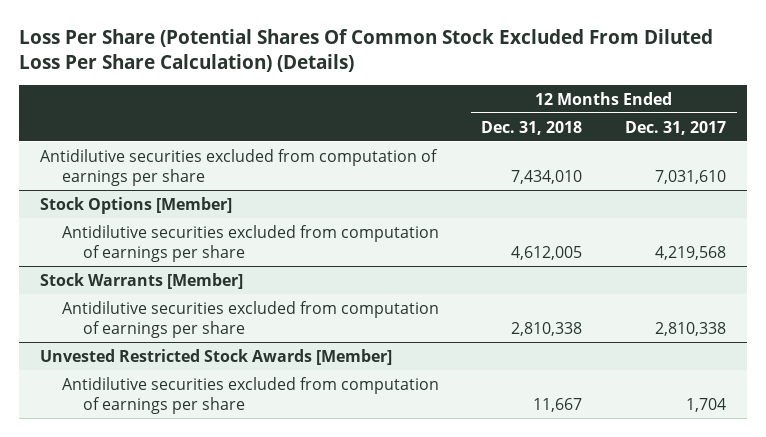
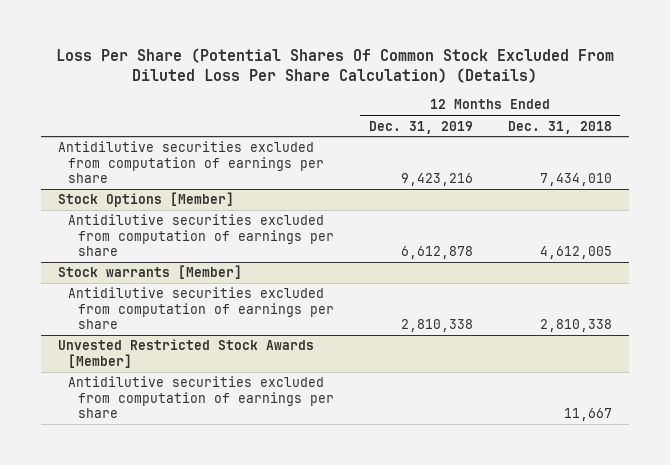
[625,120,727,135] Dec. 31, 2017 -> none
none -> [368,120,473,134] Dec. 31, 2019
[40,272,244,289] Stock Warrants [Member] -> [58,265,243,280] Stock warrants [Member]

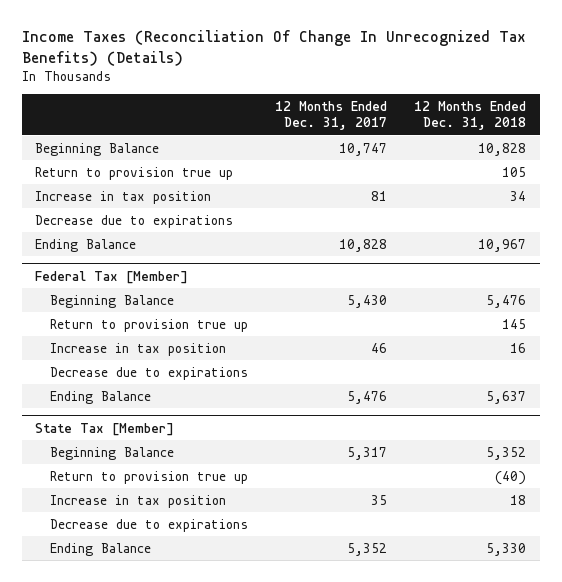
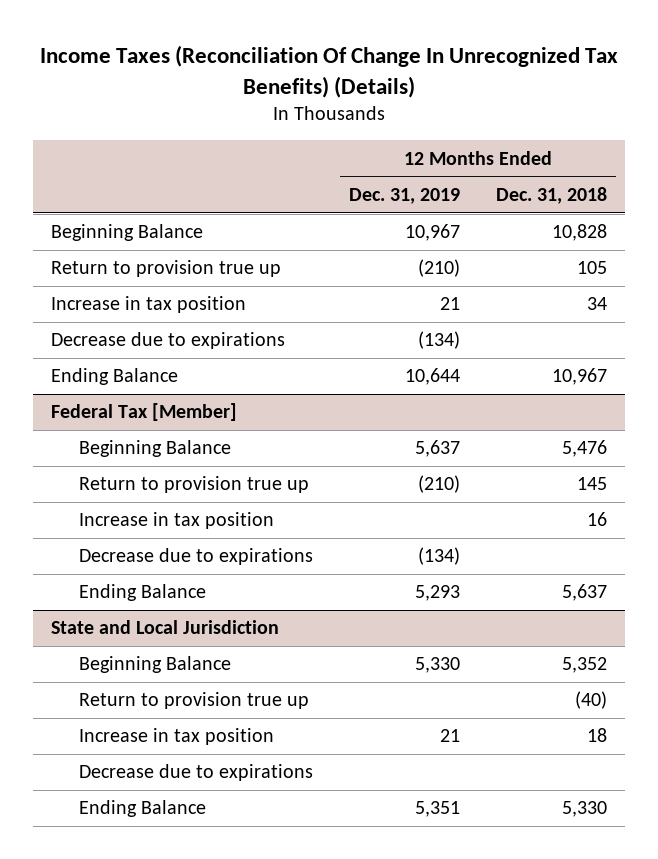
[275,101,388,131] 12 Months Ended Dec. 31, 2017 -> none
none -> [348,187,460,204] Dec. 31, 2019
[35,422,175,436] State Tax [Member] -> [50,620,279,635] State and Local Jurisdiction

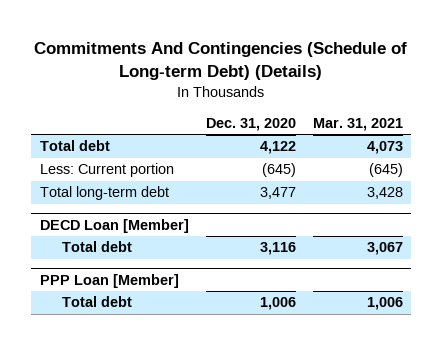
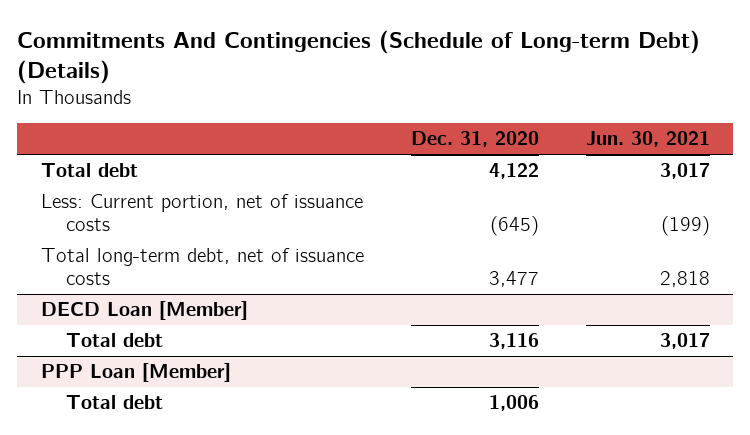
[312,118,403,132] Mar. 31, 2021 -> none
none -> [585,131,710,148] Jun. 30, 2021
[39,163,174,178] Less: Current portion -> [40,194,363,232] Less: Current portion, net of issuance costs
[39,186,169,201] Total long-term debt -> [40,248,364,286] Total long-term debt, net of issuance costs

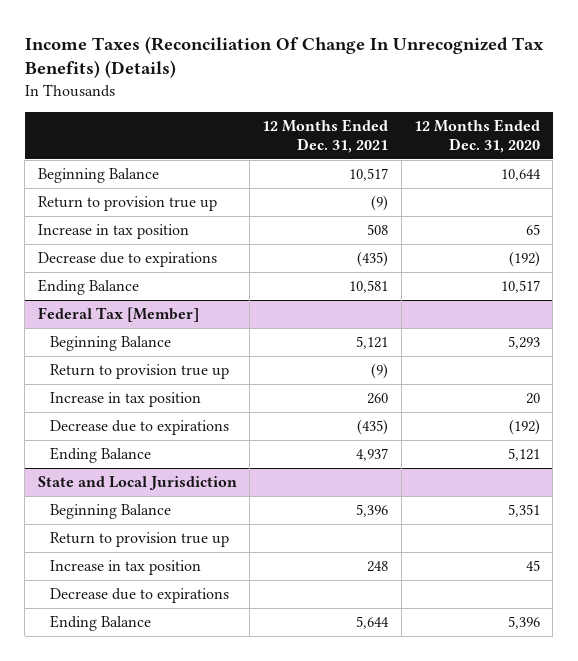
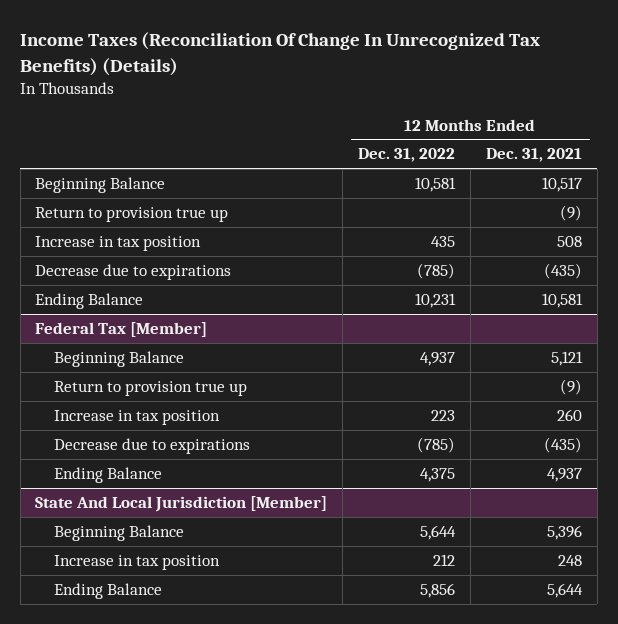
[413,119,540,153] 12 Months Ended Dec. 31, 2020 -> none
none -> [358,148,456,163] Dec. 31, 2022
[37,476,237,491] State and Local Jurisdiction -> [35,495,328,512] State And Local Jurisdiction [Member]
[49,532,229,548] Return to provision true up -> none
[49,588,229,604] Decrease due to expirations -> none

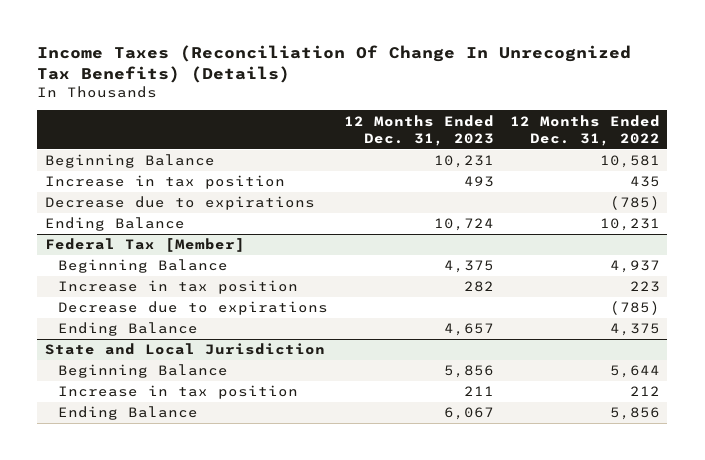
[486,148,583,163] Dec. 31, 2021 -> none
none -> [343,114,494,146] 12 Months Ended Dec. 31, 2023
[35,206,229,222] Return to provision true up -> none
[53,380,247,396] Return to provision true up -> none
[35,495,328,512] State And Local Jurisdiction [Member] -> [44,343,325,356] State and Local Jurisdiction

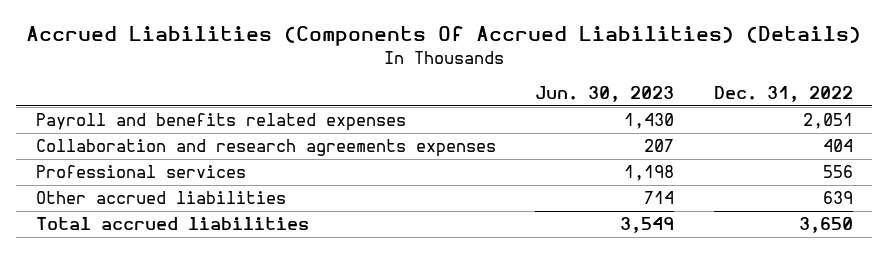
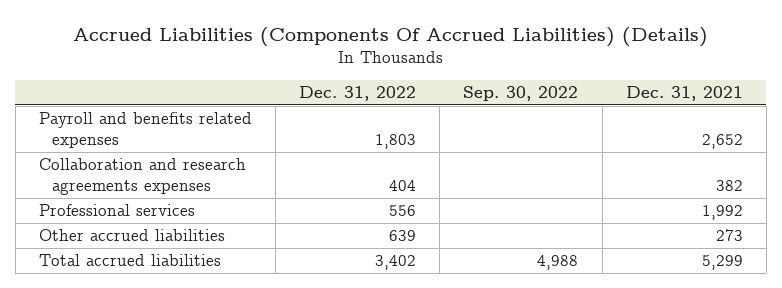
[535,86,675,103] Jun. 30, 2023 -> none
none -> [463,85,579,101] Sep. 30, 2022
none -> [625,85,743,101] Dec. 31, 2021
[802,113,853,130] 2,051 -> [375,134,417,150] 1,803
[798,217,853,234] 3,650 -> [375,255,417,271] 3,402

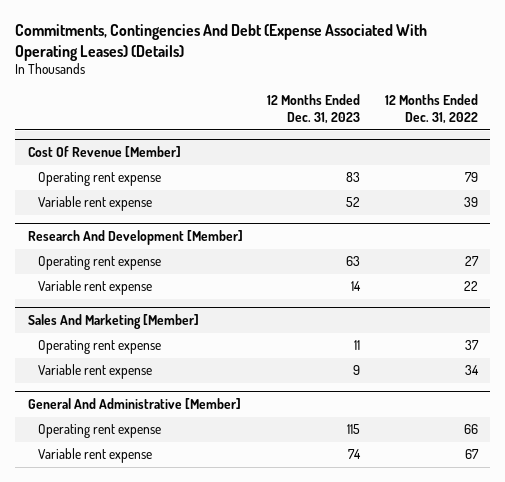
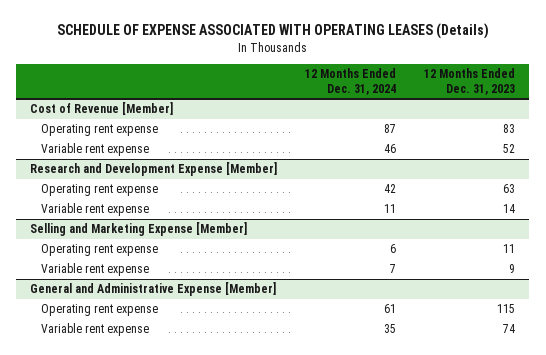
[15,23,428,61] Commitments, Contingencies And Debt (Expense Associated With Operating Leases) (Details) -> [56,23,489,40] SCHEDULE OF EXPENSE ASSOCIATED WITH OPERATING LEASES (Details)
[384,94,478,124] 12 Months Ended Dec. 31, 2022 -> none
none -> [305,67,397,95] 12 Months Ended Dec. 31, 2024
[27,145,181,157] Cost Of Revenue [Member] -> [30,102,174,116] Cost of Revenue [Member]
[27,229,243,245] Research And Development [Member] -> [30,162,278,177] Research and Development Expense [Member]
[27,313,199,329] Sales And Marketing [Member] -> [30,222,248,237] Selling and Marketing Expense [Member]
[27,397,241,409] General And Administrative [Member] -> [30,282,277,297] General and Administrative Expense [Member]

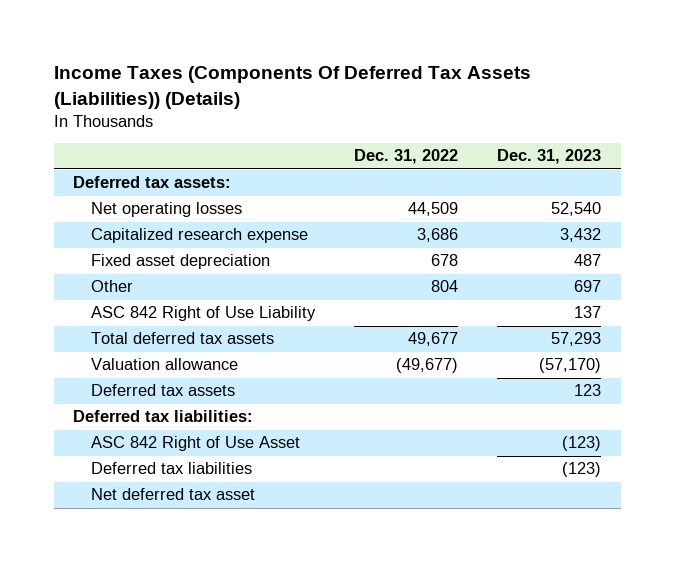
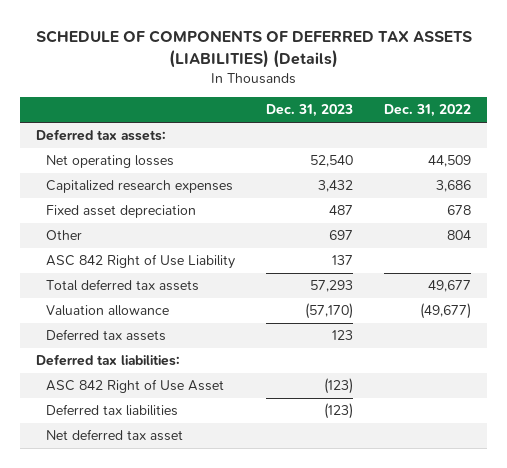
[53,66,531,109] Income Taxes (Components Of Deferred Tax Assets (Liabilities)) (Details) -> [35,30,472,68] SCHEDULE OF COMPONENTS OF DEFERRED TAX ASSETS (LIABILITIES) (Details)
[90,228,308,244] Capitalized research expense -> [45,180,233,194] Capitalized research expenses

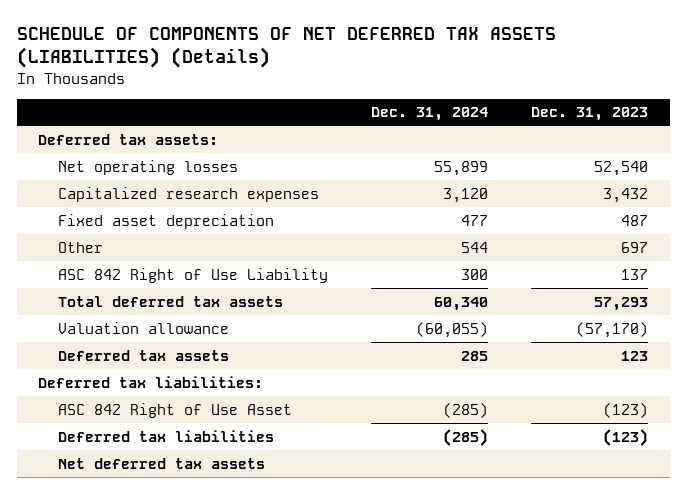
[35,30,472,68] SCHEDULE OF COMPONENTS OF DEFERRED TAX ASSETS (LIABILITIES) (Details) -> [16,27,556,69] SCHEDULE OF COMPONENTS OF NET DEFERRED TAX ASSETS (LIABILITIES) (Details)
[384,104,472,118] Dec. 31, 2022 -> none
none -> [370,107,488,122] Dec. 31, 2024
[45,429,183,442] Net deferred tax asset -> [57,457,265,469] Net deferred tax assets

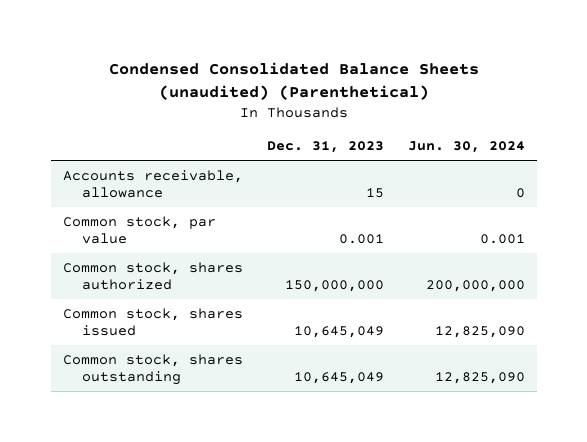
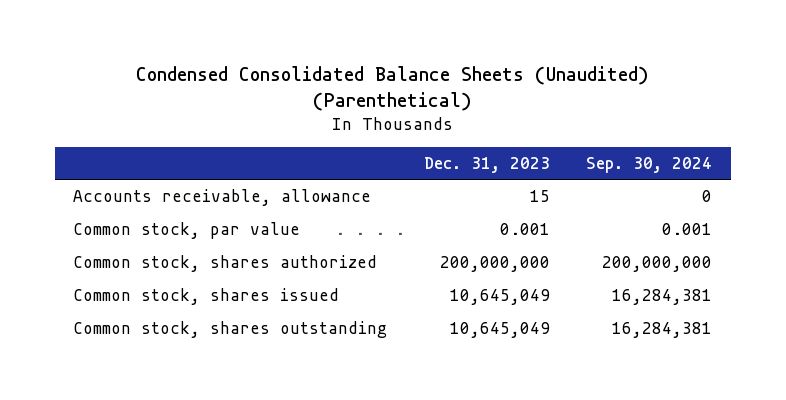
[108,61,479,100] Condensed Consolidated Balance Sheets (unaudited) (Parenthetical) -> [135,65,649,112] Condensed Consolidated Balance Sheets (Unaudited) (Parenthetical)
[407,141,525,154] Jun. 30, 2024 -> none
none -> [586,156,713,173] Sep. 30, 2024
[284,280,384,293] 150,000,000 -> [439,256,550,273] 200,000,000

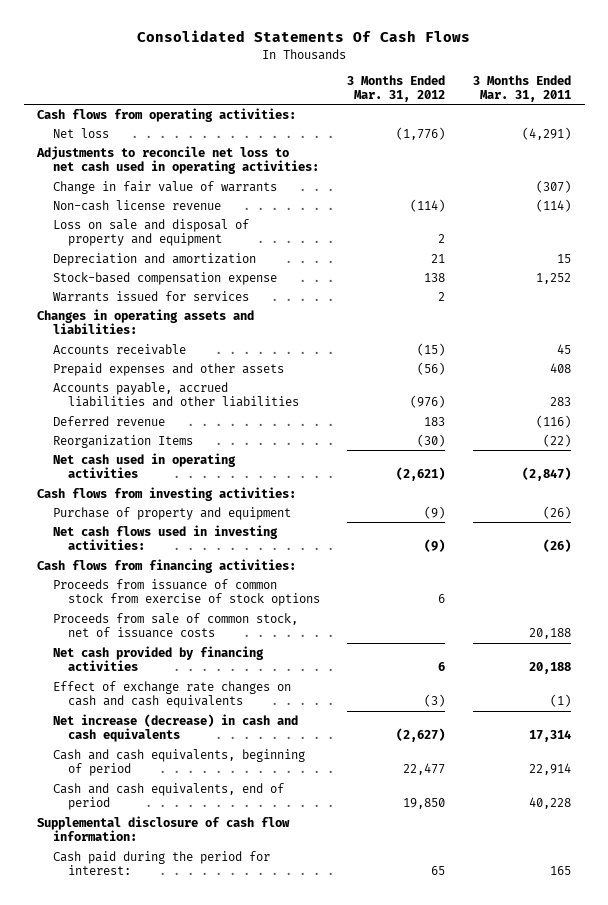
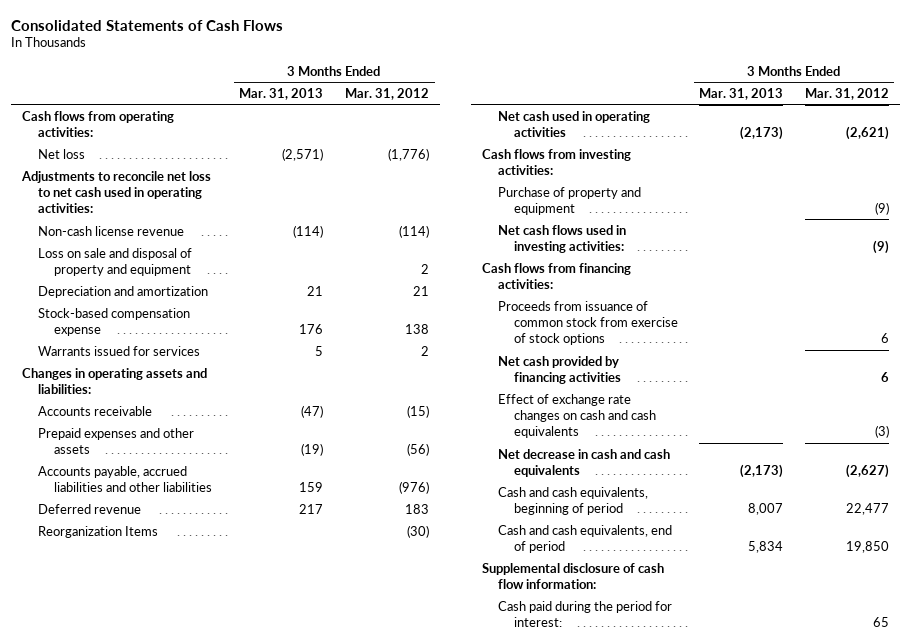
[137,30,471,43] Consolidated Statements Of Cash Flows -> [11,19,284,31] Consolidated Statements of Cash Flows
[472,74,571,102] 3 Months Ended Mar. 31, 2011 -> none
none -> [239,87,324,100] Mar. 31, 2013
[52,180,277,194] Change in fair value of warrants -> none
[52,612,298,639] Proceeds from sale of common stock, net of issuance costs -> none
[52,713,298,743] Net increase (decrease) in cash and cash equivalents -> [497,448,670,477] Net decrease in cash and cash equivalents

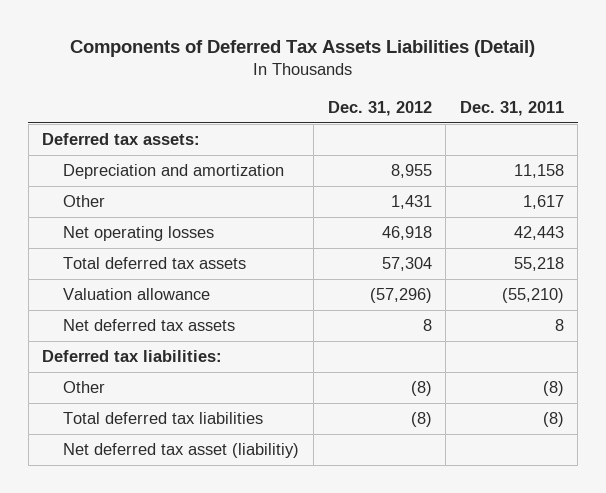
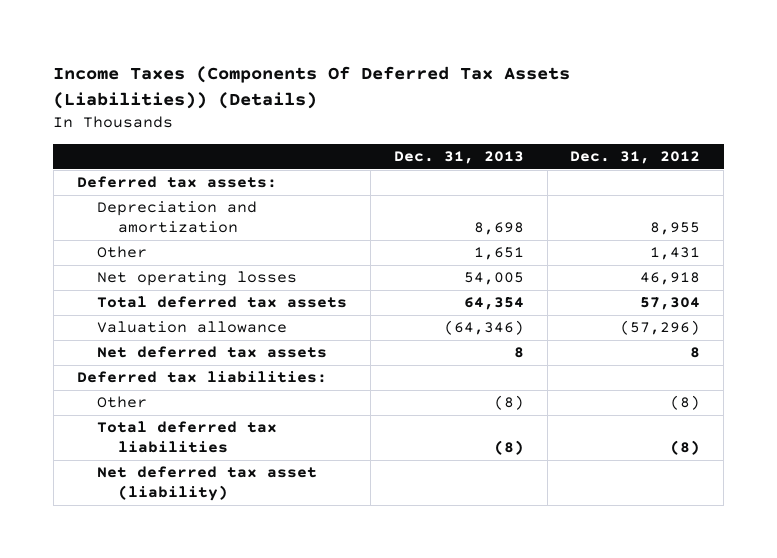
[69,40,535,58] Components of Deferred Tax Assets Liabilities (Detail) -> [53,65,571,109] Income Taxes (Components Of Deferred Tax Assets (Liabilities)) (Details)
[459,100,564,116] Dec. 31, 2011 -> none
none -> [393,151,524,165] Dec. 31, 2013
[63,443,300,459] Net deferred tax asset (liabilitiy) -> [97,466,318,502] Net deferred tax asset (liability)

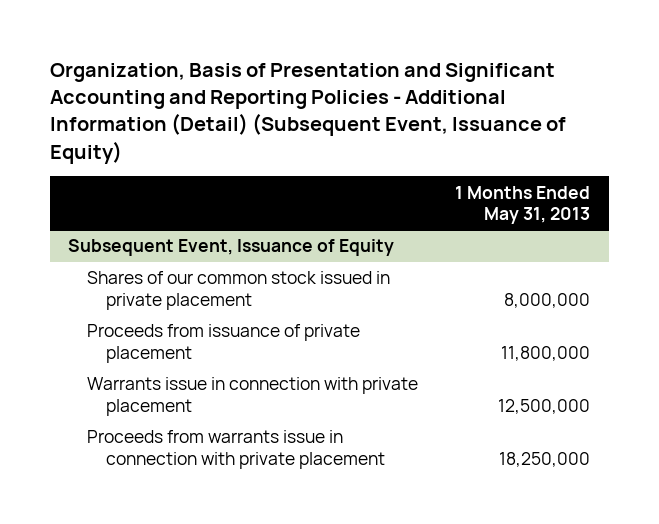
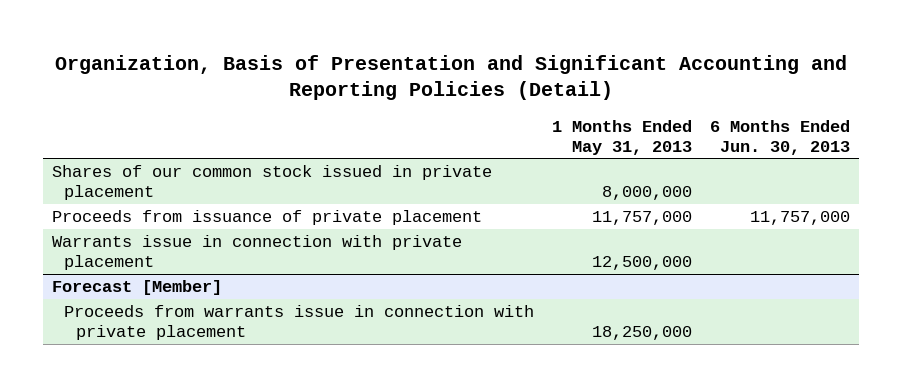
[49,62,566,164] Organization, Basis of Presentation and Significant Accounting and Reporting Policies - Additional Information (Detail) (Subsequent Event, Issuance of Equity) -> [54,54,847,101] Organization, Basis of Presentation and Significant Accounting and Reporting Policies (Detail)
none -> [709,119,850,155] 6 Months Ended Jun. 30, 2013
[68,239,395,257] Subsequent Event, Issuance of Equity -> none
[501,345,591,361] 11,800,000 -> [591,210,692,225] 11,757,000
none -> [51,279,222,295] Forecast [Member]

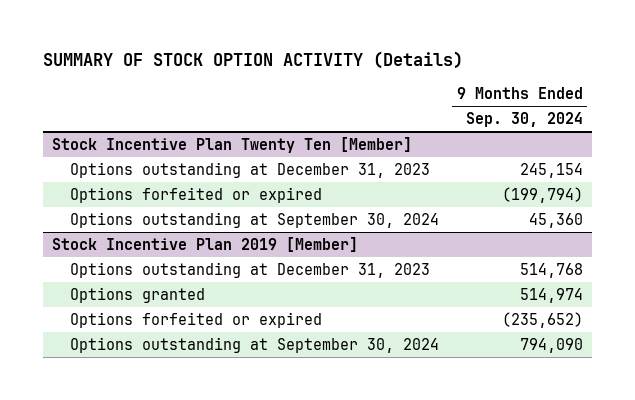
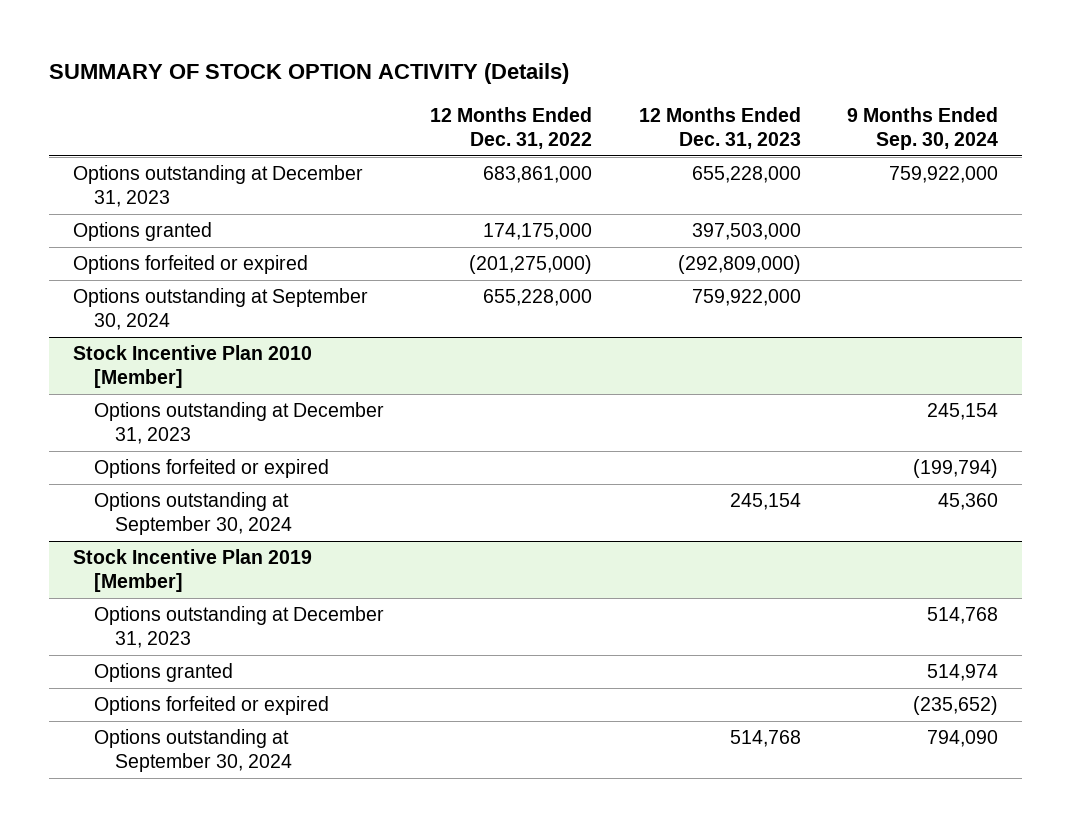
none -> [430,107,593,149] 12 Months Ended Dec. 31, 2022
none -> [638,107,801,149] 12 Months Ended Dec. 31, 2023
none -> [72,165,363,208] Options outstanding at December 31, 2023
none -> [72,222,212,242] Options granted
none -> [72,255,308,275] Options forfeited or expired
none -> [72,288,368,331] Options outstanding at September 30, 2024
[51,137,412,154] Stock Incentive Plan Twenty Ten [Member] -> [72,345,312,389] Stock Incentive Plan 2010 [Member]

